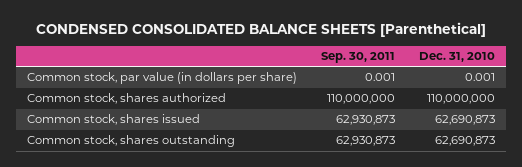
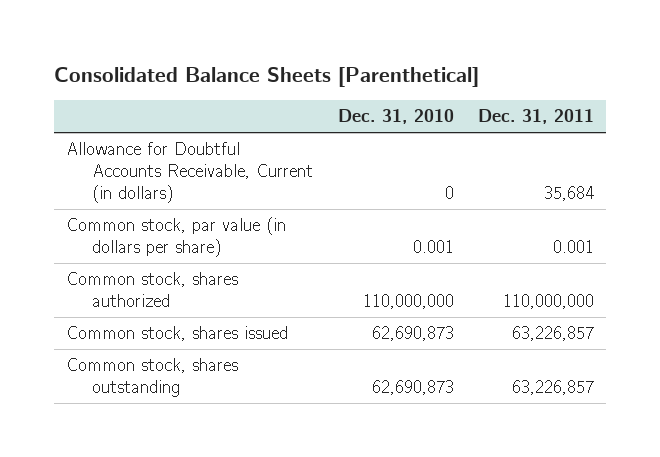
[36,21,487,37] CONDENSED CONSOLIDATED BALANCE SHEETS [Parenthetical] -> [54,67,480,88] Consolidated Balance Sheets [Parenthetical]
[321,51,396,63] Sep. 30, 2011 -> none
none -> [477,109,594,125] Dec. 31, 2011
none -> [66,142,314,203] Allowance for Doubtful Accounts Receivable, Current (in dollars)

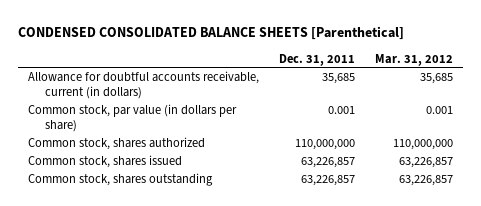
[54,67,480,88] Consolidated Balance Sheets [Parenthetical] -> [17,26,404,41] CONDENSED CONSOLIDATED BALANCE SHEETS [Parenthetical]
[337,109,454,125] Dec. 31, 2010 -> none
none -> [375,53,454,66] Mar. 31, 2012
[66,142,314,203] Allowance for Doubtful Accounts Receivable, Current (in dollars) -> [27,71,259,99] Allowance for doubtful accounts receivable, current (in dollars)
[543,185,594,201] 35,684 -> [322,73,356,85] 35,685

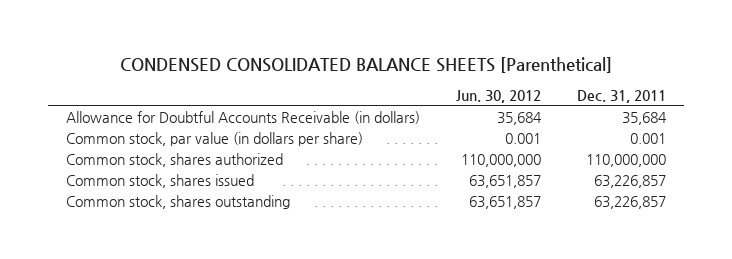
[375,53,454,66] Mar. 31, 2012 -> none
none -> [455,89,541,103] Jun. 30, 2012
[27,71,259,99] Allowance for doubtful accounts receivable, current (in dollars) -> [65,110,420,124] Allowance for Doubtful Accounts Receivable (in dollars)
[322,73,356,85] 35,685 -> [621,111,667,125] 35,684

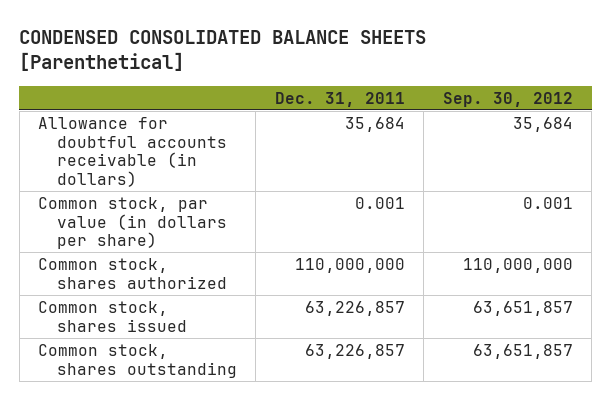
[455,89,541,103] Jun. 30, 2012 -> none
none -> [442,91,573,107] Sep. 30, 2012
[65,110,420,124] Allowance for Doubtful Accounts Receivable (in dollars) -> [38,116,227,187] Allowance for doubtful accounts receivable (in dollars)

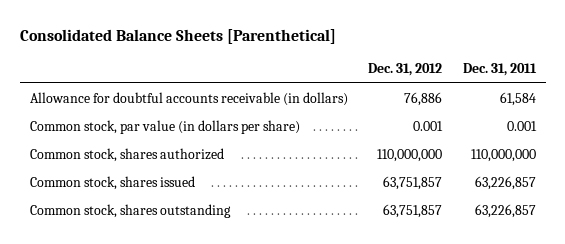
[19,30,427,72] CONDENSED CONSOLIDATED BALANCE SHEETS [Parenthetical] -> [19,28,336,44] Consolidated Balance Sheets [Parenthetical]
[442,91,573,107] Sep. 30, 2012 -> none
none -> [368,63,443,77] Dec. 31, 2012
[344,116,405,132] 35,684 -> [499,91,536,106] 61,584

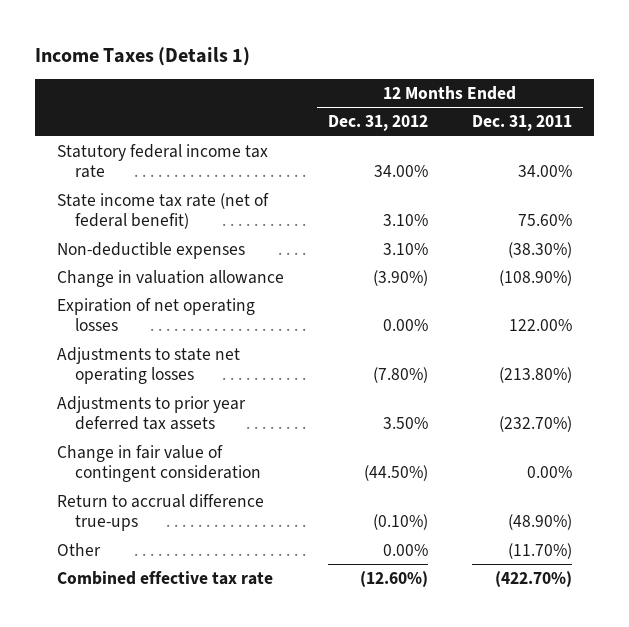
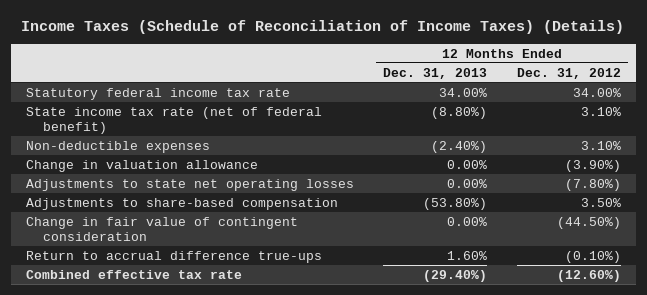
[35,46,251,66] Income Taxes (Details 1) -> [21,19,625,34] Income Taxes (Schedule of Reconciliation of Income Taxes) (Details)
[471,115,572,132] Dec. 31, 2011 -> none
none -> [383,67,488,79] Dec. 31, 2013
[56,297,255,332] Expiration of net operating losses -> none
[56,395,246,431] Adjustments to prior year deferred tax assets -> none
none -> [25,197,338,210] Adjustments to share-based compensation
[56,542,101,556] Other -> none

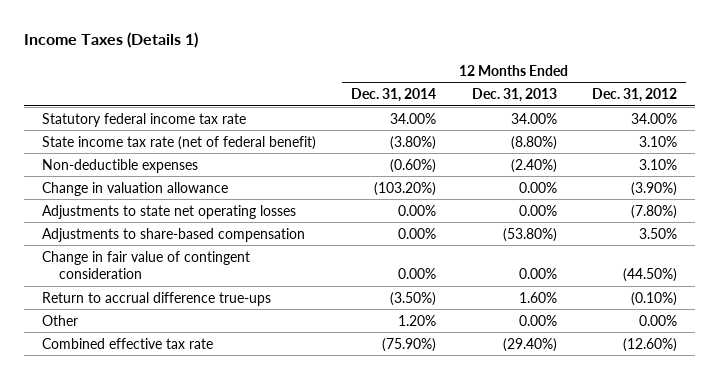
[21,19,625,34] Income Taxes (Schedule of Reconciliation of Income Taxes) (Details) -> [23,32,198,49] Income Taxes (Details 1)
none -> [351,88,437,103] Dec. 31, 2014
none -> [41,314,78,326] Other

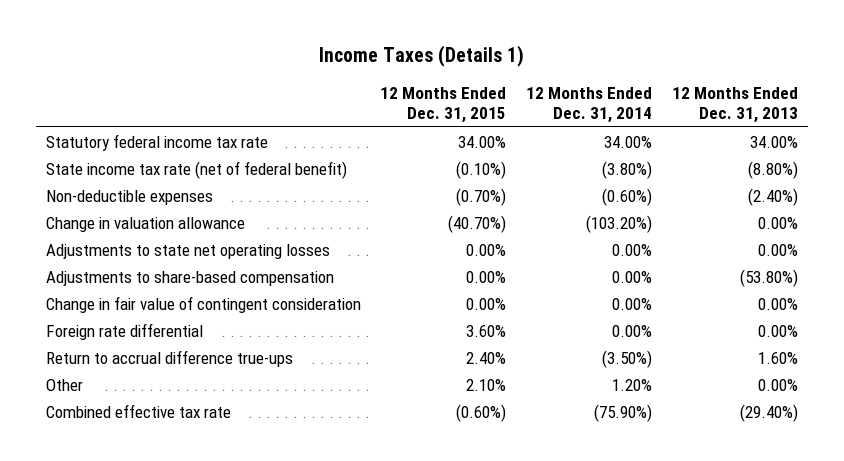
[592,88,678,103] Dec. 31, 2012 -> none
none -> [380,86,507,123] 12 Months Ended Dec. 31, 2015
none -> [45,322,203,340] Foreign rate differential

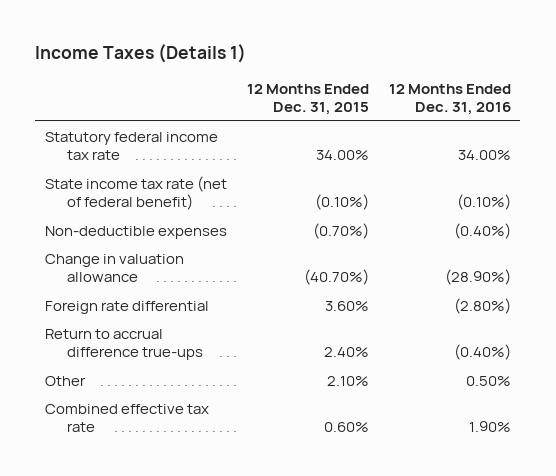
[526,86,653,123] 12 Months Ended Dec. 31, 2014 -> none
[672,86,799,123] 12 Months Ended Dec. 31, 2013 -> none
none -> [388,83,511,116] 12 Months Ended Dec. 31, 2016
[45,243,330,259] Adjustments to state net operating losses -> none
[45,270,334,286] Adjustments to share-based compensation -> none
[45,295,361,313] Change in fair value of contingent consideration -> none
[456,403,507,422] (0.60%) -> [323,421,369,432] 0.60%

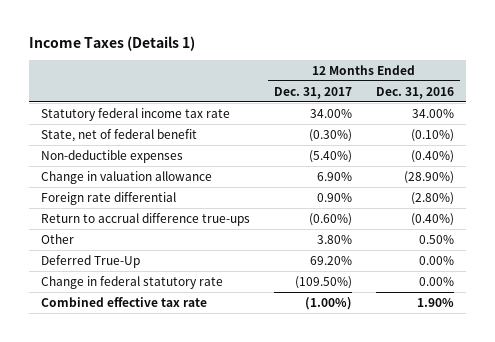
[246,83,369,116] 12 Months Ended Dec. 31, 2015 -> none
none -> [273,86,352,99] Dec. 31, 2017
[45,175,228,210] State income tax rate (net of federal benefit) -> [41,128,198,142] State, net of federal benefit
none -> [41,254,141,268] Deferred True-Up
none -> [41,275,224,289] Change in federal statutory rate

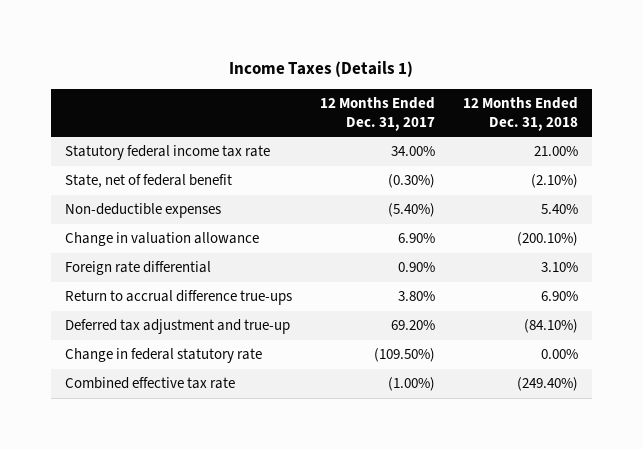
[375,86,454,99] Dec. 31, 2016 -> none
none -> [462,97,578,131] 12 Months Ended Dec. 31, 2018
[41,233,75,244] Other -> none
[308,212,352,226] (0.60%) -> [397,291,435,302] 3.80%
[41,254,141,268] Deferred True-Up -> [64,319,290,335] Deferred tax adjustment and true-up

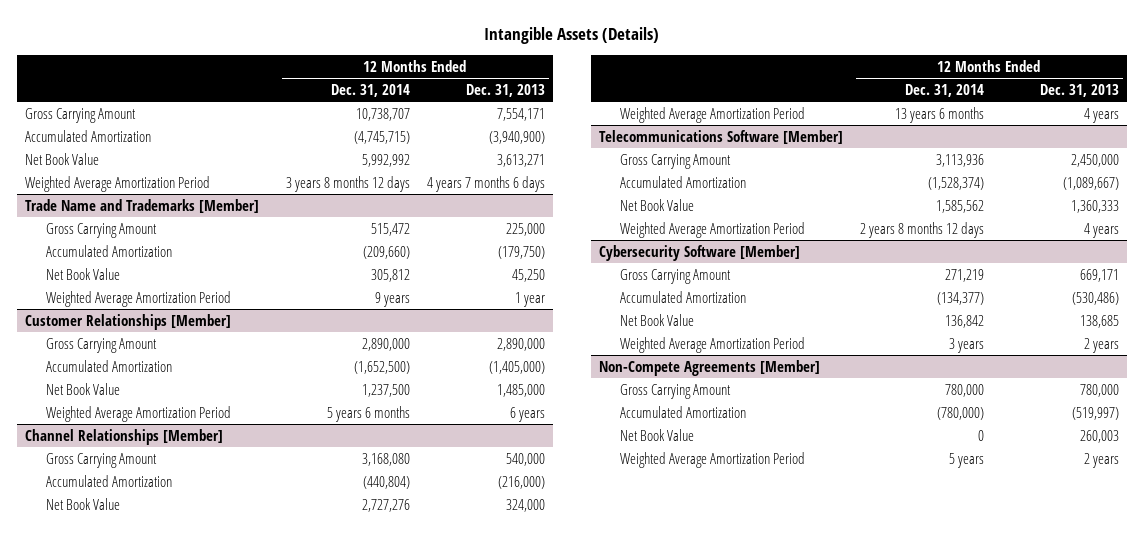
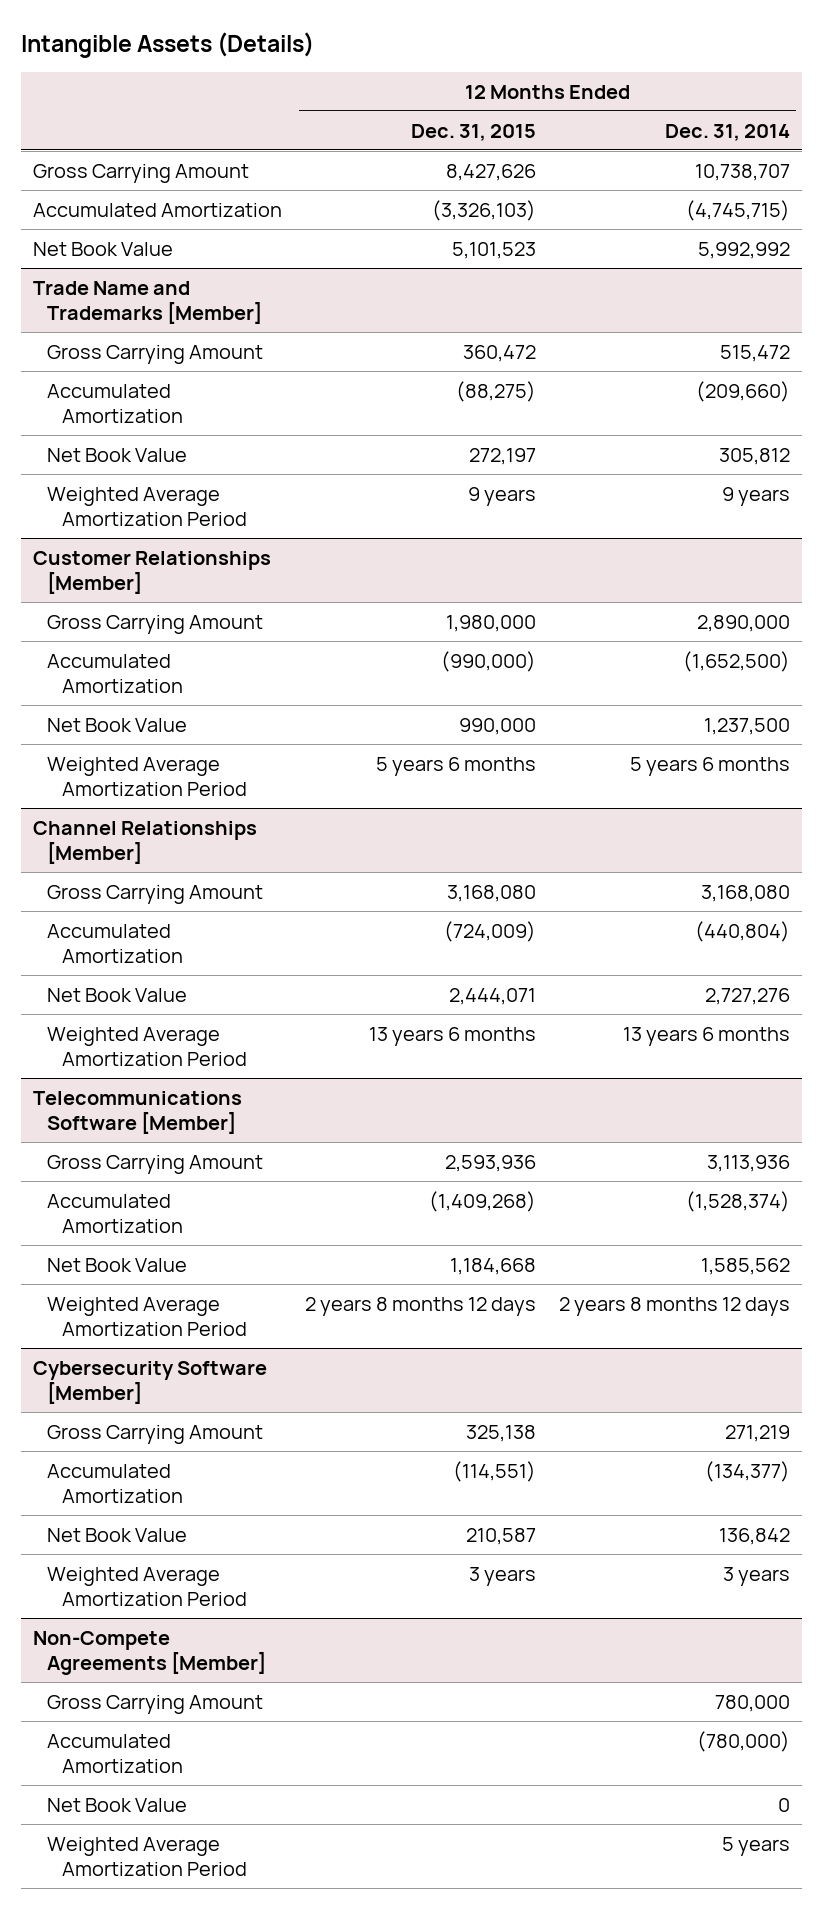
[465,83,545,97] Dec. 31, 2013 -> none
none -> [410,123,536,141] Dec. 31, 2015
[25,175,211,192] Weighted Average Amortization Period -> none

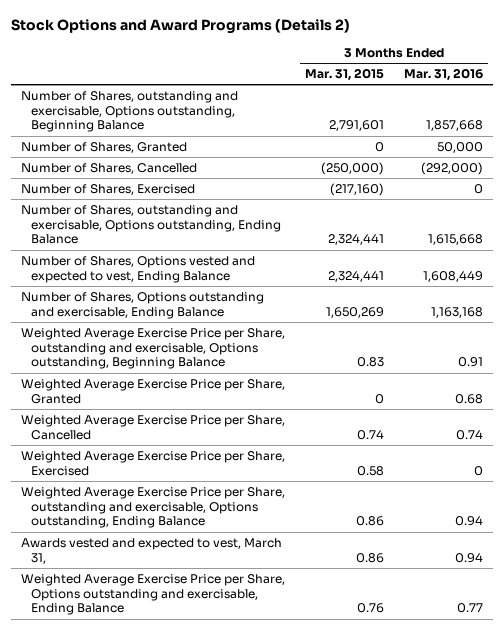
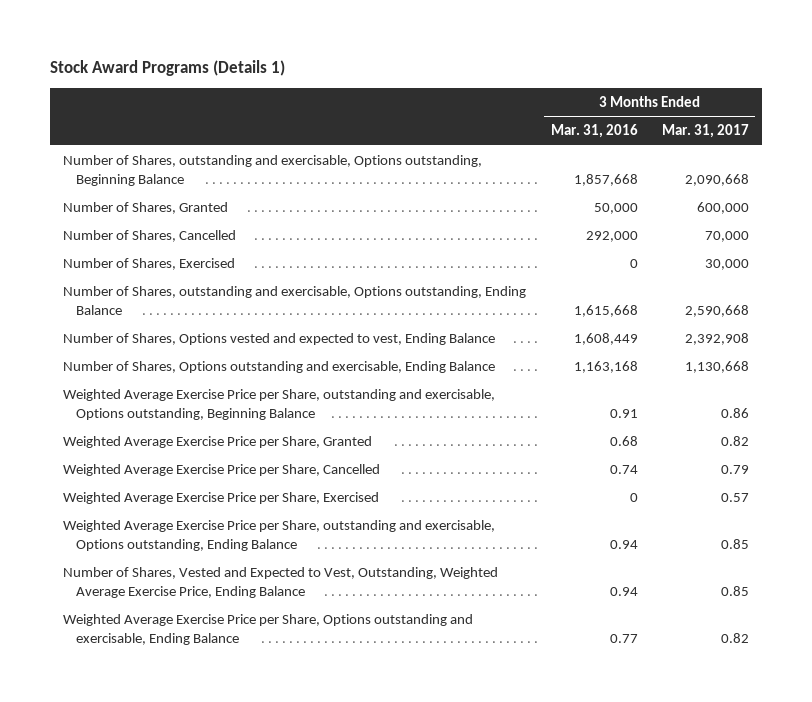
[10,18,350,34] Stock Options and Award Programs (Details 2) -> [50,60,286,77] Stock Award Programs (Details 1)
[304,68,384,82] Mar. 31, 2015 -> none
none -> [662,124,750,139] Mar. 31, 2017
[420,162,483,176] (292,000) -> [585,230,638,242] 292,000
[20,538,282,564] Awards vested and expected to vest, March 31, -> [62,566,498,598] Number of Shares, Vested and Expected to Vest, Outstanding, Weighted Average Exercise Price, Ending Balance

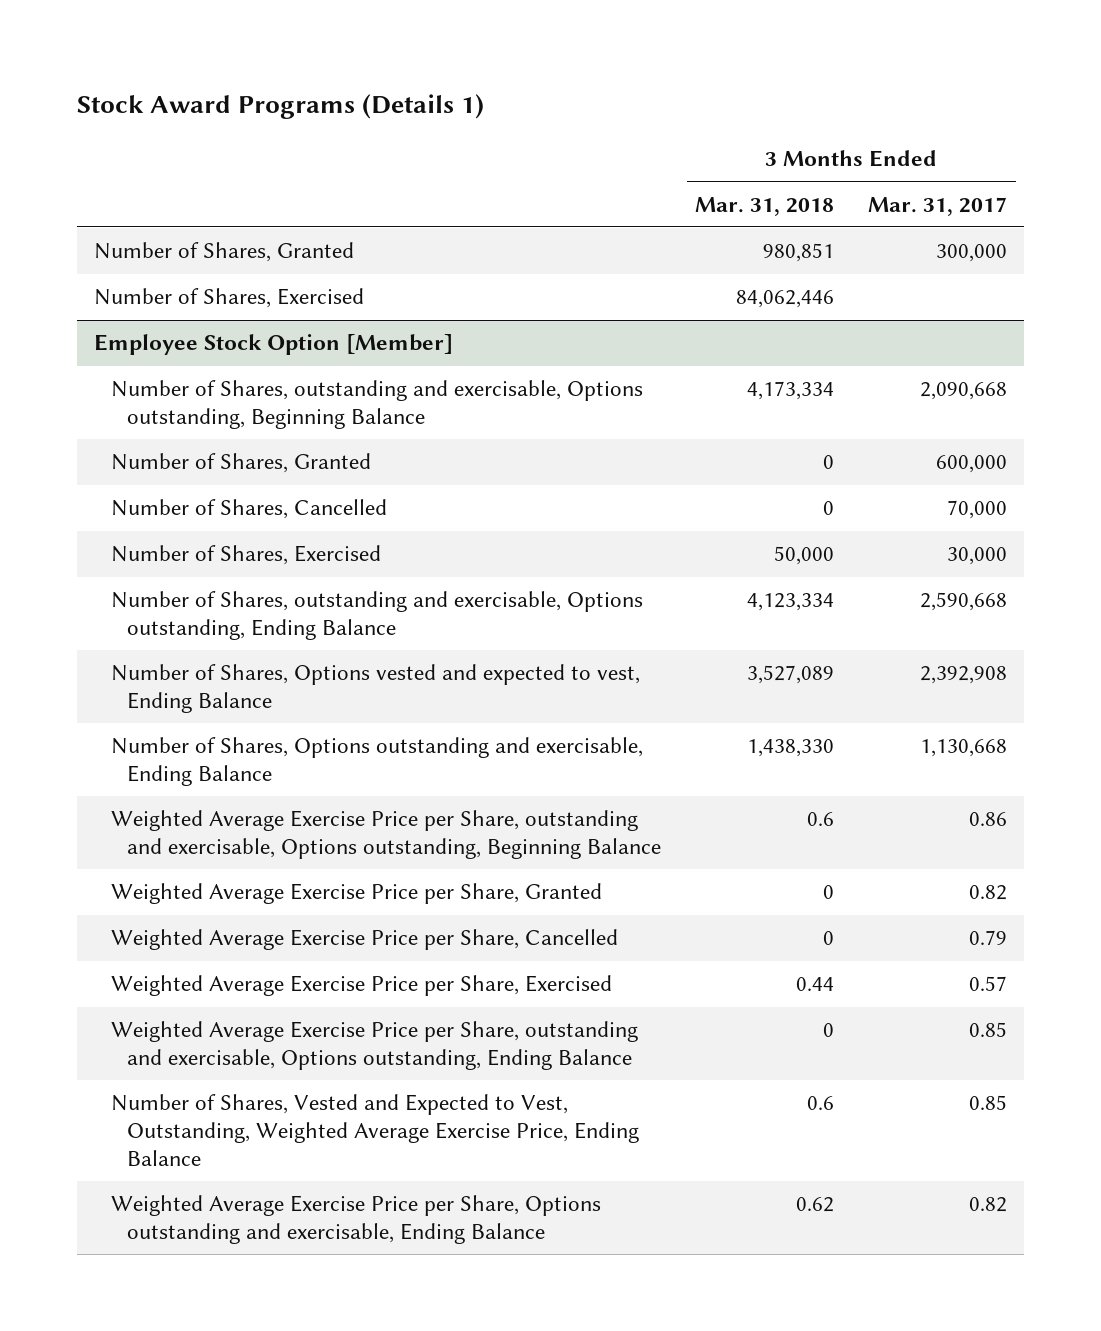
[550,124,638,139] Mar. 31, 2016 -> none
none -> [695,196,835,216] Mar. 31, 2018
none -> [93,242,354,263] Number of Shares, Granted
none -> [93,288,364,309] Number of Shares, Exercised
none -> [93,334,453,356] Employee Stock Option [Member]

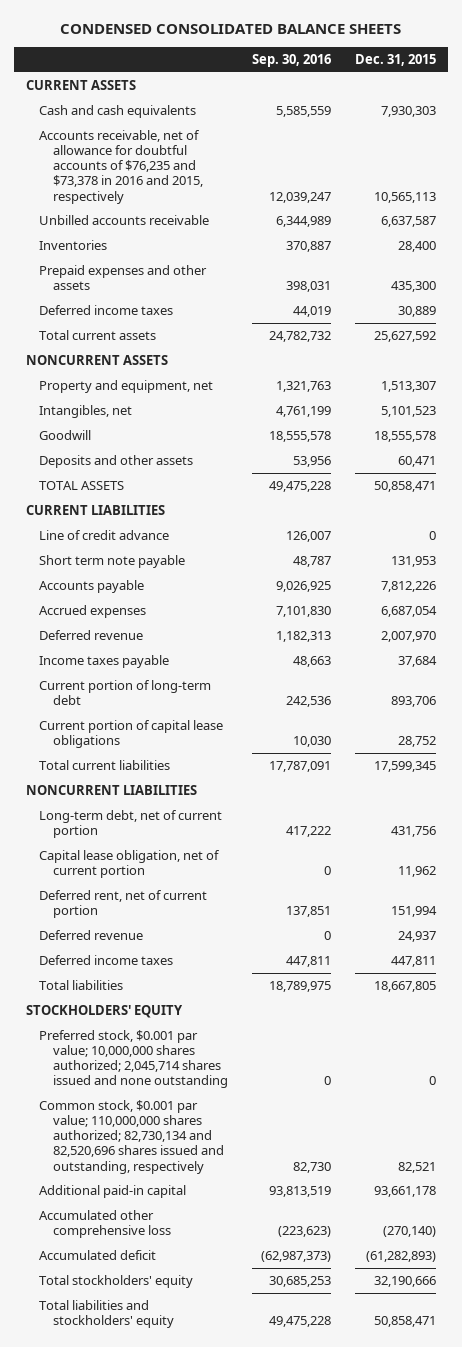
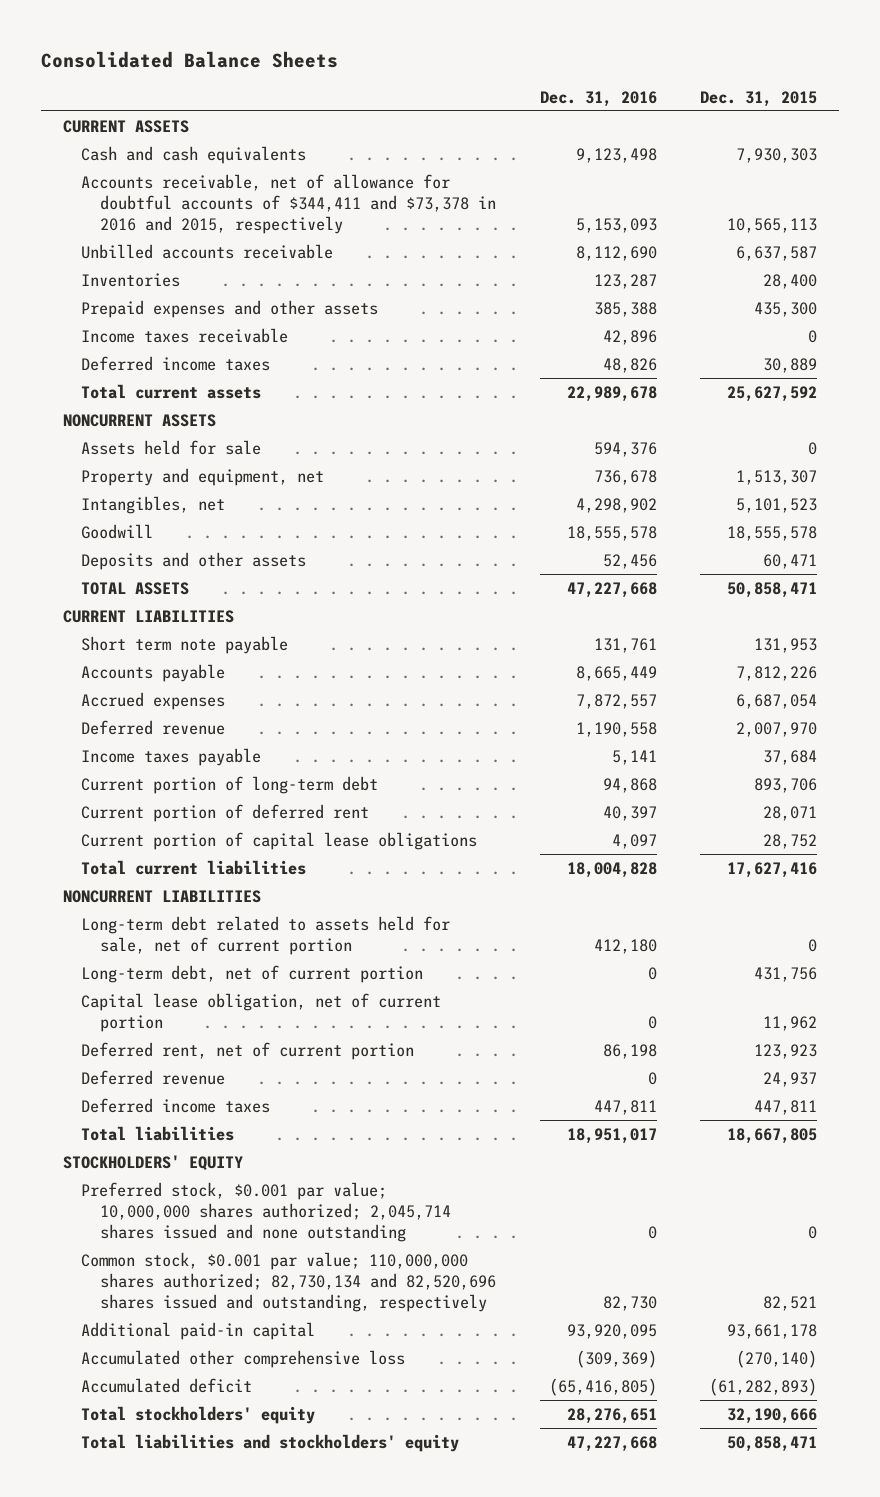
[59,24,401,35] CONDENSED CONSOLIDATED BALANCE SHEETS -> [41,50,339,68] Consolidated Balance Sheets
[251,54,331,68] Sep. 30, 2016 -> none
none -> [539,90,657,107] Dec. 31, 2016
[39,130,203,204] Accounts receivable, net of allowance for doubtful accounts of $76,235 and $73,378 in 2016 and 2015, respectively -> [81,173,496,235] Accounts receivable, net of allowance for doubtful accounts of $344,411 and $73,378 in 2016 and 2015, respectively
none -> [81,327,289,343] Income taxes receivable
none -> [81,439,262,455] Assets held for sale
[39,530,170,541] Line of credit advance -> none
none -> [81,803,370,822] Current portion of deferred rent
[373,761,436,773] 17,599,345 -> [727,861,818,878] 17,627,416
none -> [81,915,451,955] Long-term debt related to assets held for sale, net of current portion
[390,906,437,918] 151,994 -> [754,1043,818,1059] 123,923

